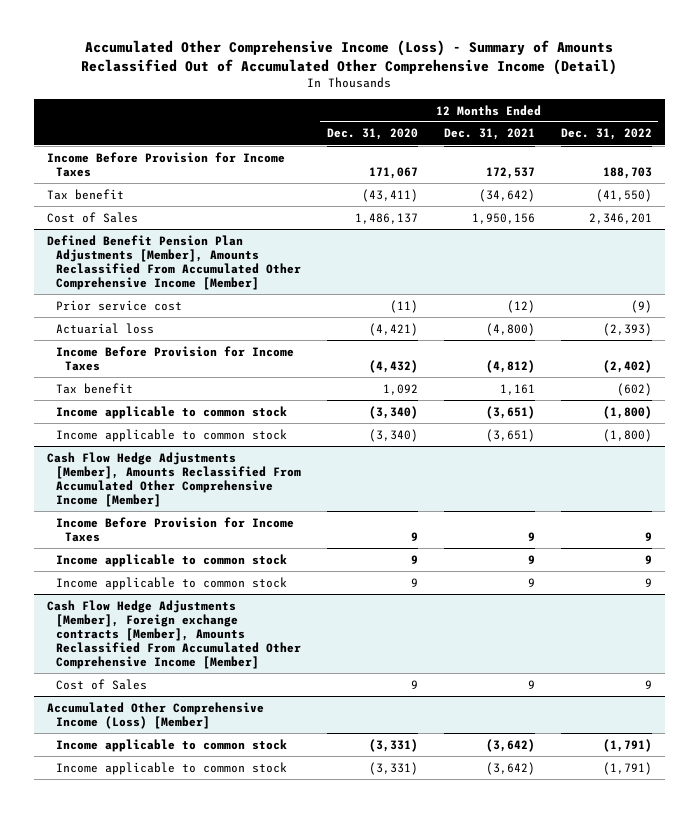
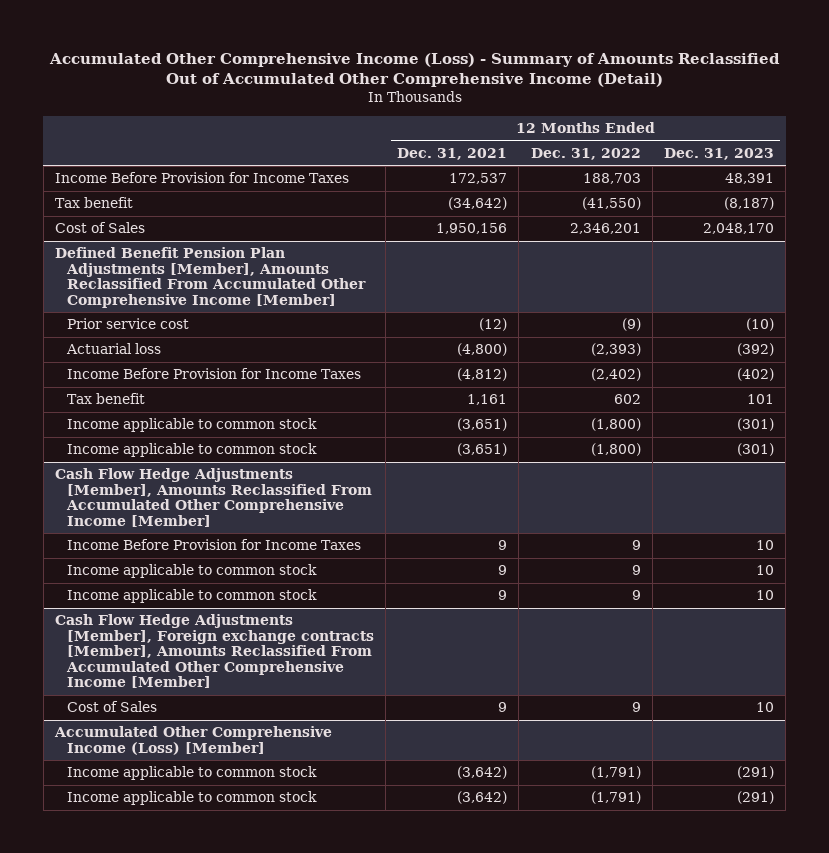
[326,128,418,141] Dec. 31, 2020 -> none
none -> [664,147,775,160] Dec. 31, 2023
[616,382,652,396] (602) -> [613,394,641,405] 602

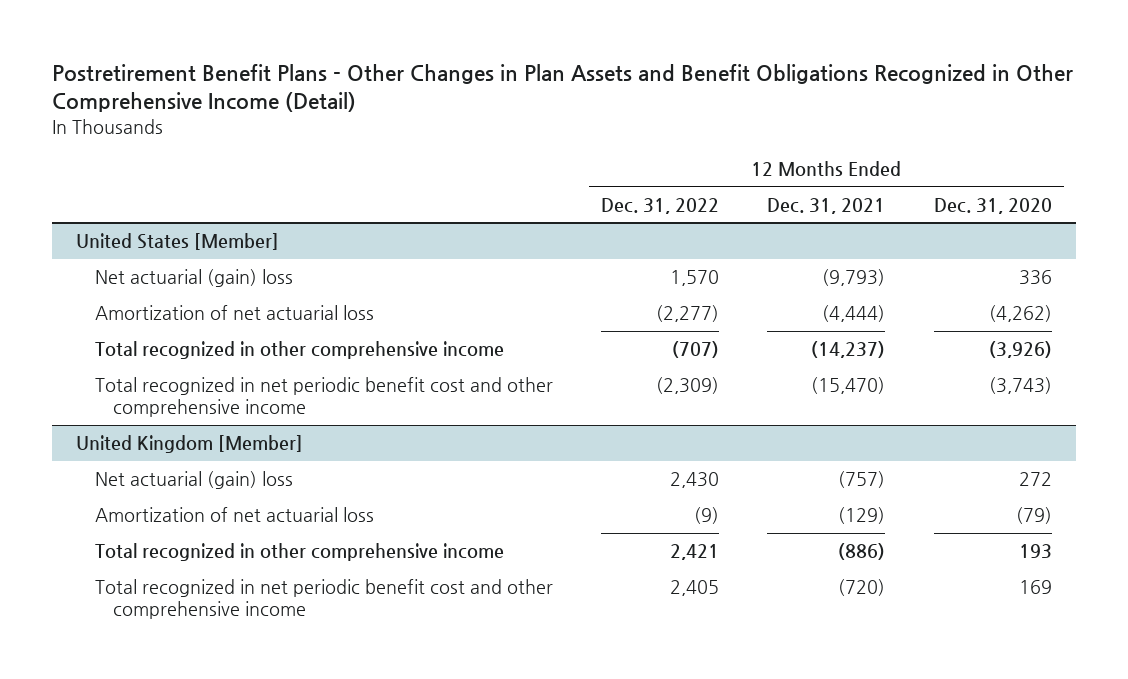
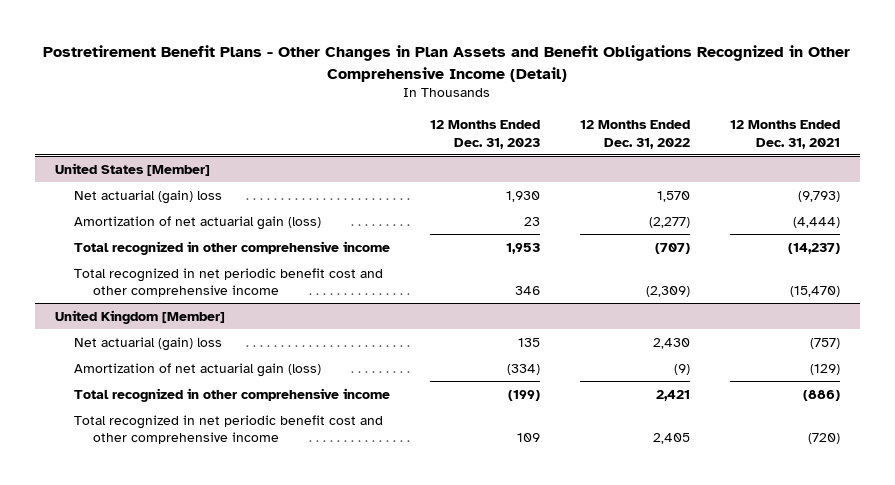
[933,197,1052,214] Dec. 31, 2020 -> none
none -> [429,120,540,149] 12 Months Ended Dec. 31, 2023
[94,305,374,321] Amortization of net actuarial loss -> [73,215,321,230] Amortization of net actuarial gain (loss)
[94,507,374,523] Amortization of net actuarial loss -> [73,362,321,377] Amortization of net actuarial gain (loss)

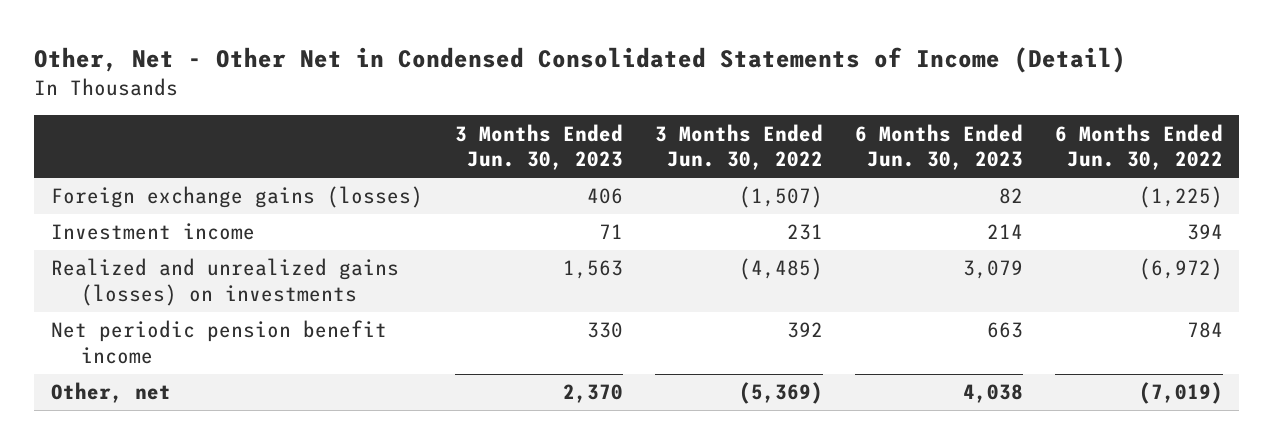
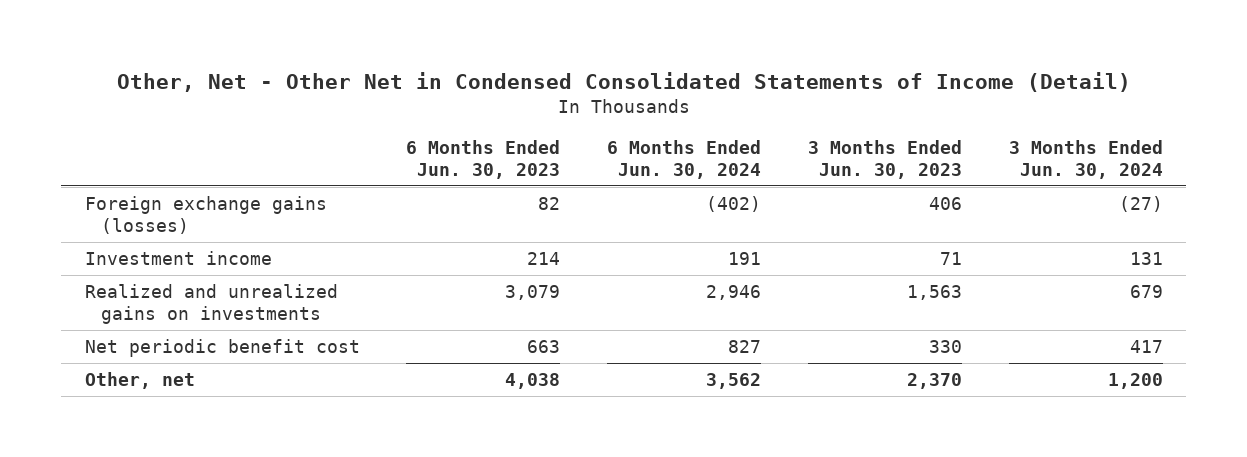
[654,123,823,171] 3 Months Ended Jun. 30, 2022 -> none
[1055,123,1224,171] 6 Months Ended Jun. 30, 2022 -> none
none -> [607,139,762,179] 6 Months Ended Jun. 30, 2024
none -> [1008,139,1163,179] 3 Months Ended Jun. 30, 2024
[50,258,399,307] Realized and unrealized gains (losses) on investments -> [84,283,338,325] Realized and unrealized gains on investments
[50,320,387,365] Net periodic pension benefit income -> [84,338,360,357] Net periodic benefit cost

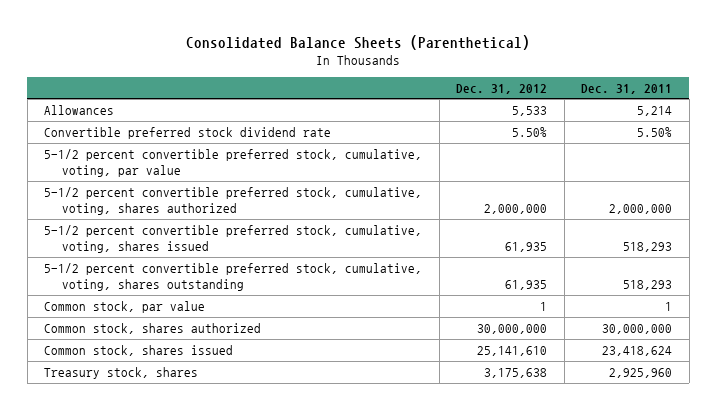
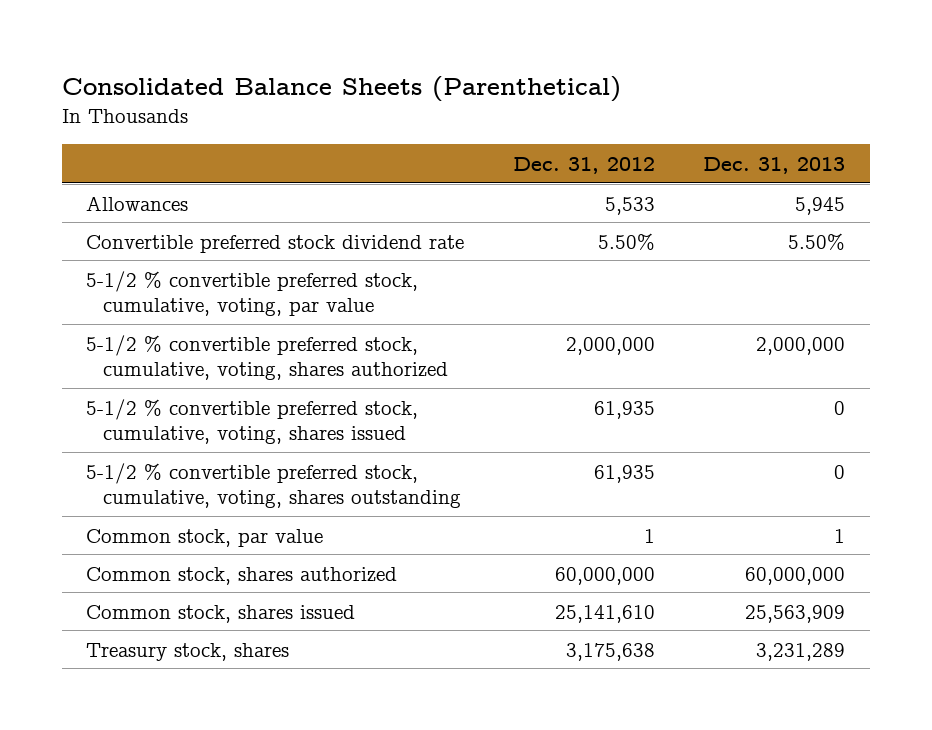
[581,83,673,94] Dec. 31, 2011 -> none
none -> [703,156,846,174] Dec. 31, 2013
[44,148,423,177] 5-1/2 percent convertible preferred stock, cumulative, voting, par value -> [86,270,419,316] 5-1/2 % convertible preferred stock, cumulative, voting, par value
[44,186,423,215] 5-1/2 percent convertible preferred stock, cumulative, voting, shares authorized -> [86,334,448,380] 5-1/2 % convertible preferred stock, cumulative, voting, shares authorized
[44,224,423,253] 5-1/2 percent convertible preferred stock, cumulative, voting, shares issued -> [86,398,419,444] 5-1/2 % convertible preferred stock, cumulative, voting, shares issued
[44,262,423,291] 5-1/2 percent convertible preferred stock, cumulative, voting, shares outstanding -> [86,462,461,508] 5-1/2 % convertible preferred stock, cumulative, voting, shares outstanding
[477,323,548,334] 30,000,000 -> [554,566,655,585] 60,000,000

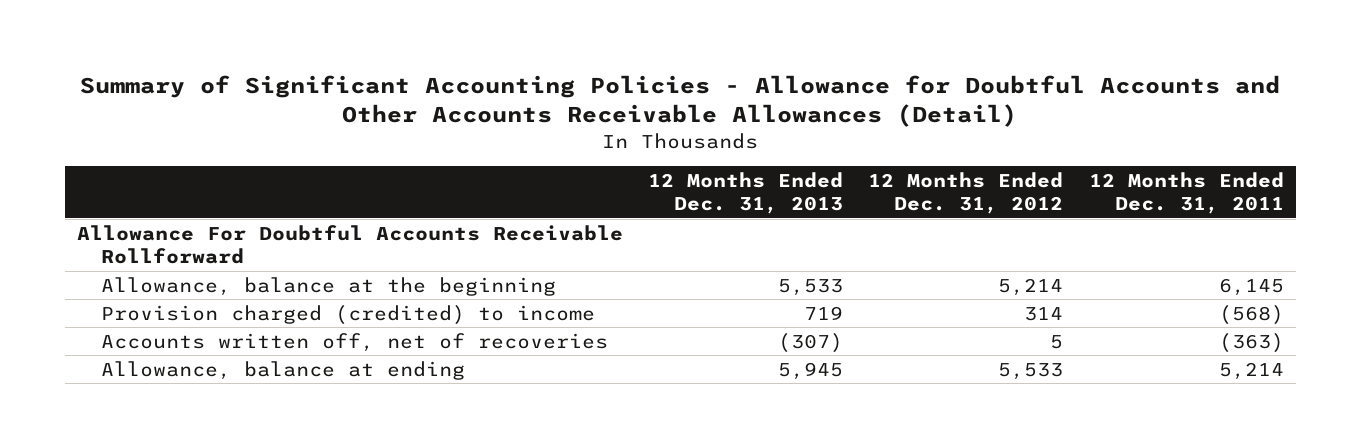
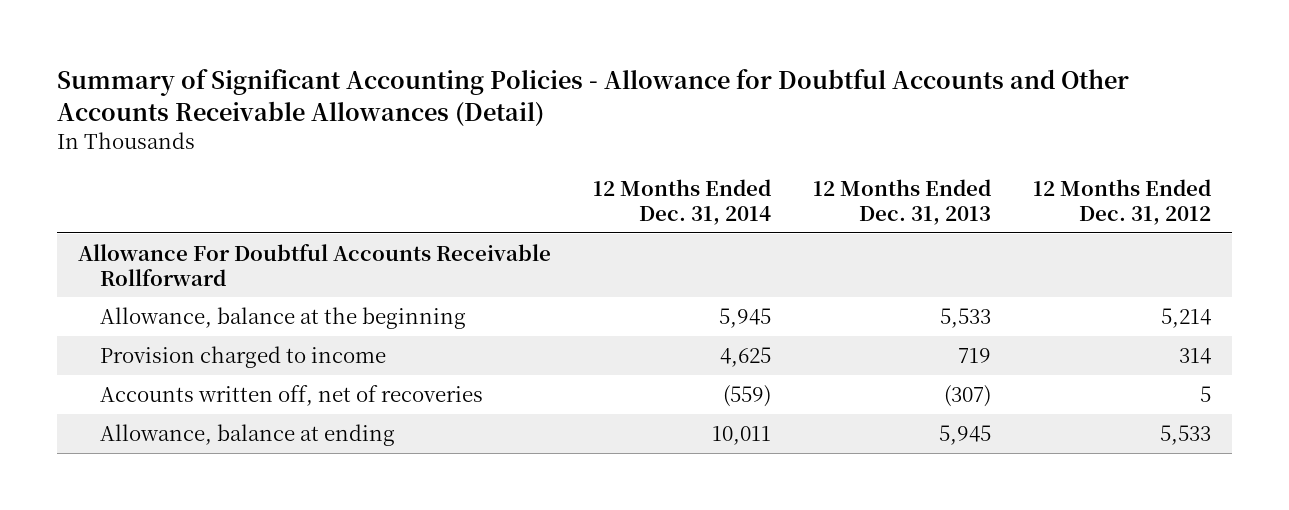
[1088,171,1284,215] 12 Months Ended Dec. 31, 2011 -> none
none -> [593,179,772,225] 12 Months Ended Dec. 31, 2014
[101,304,596,325] Provision charged (credited) to income -> [100,345,387,368] Provision charged to income

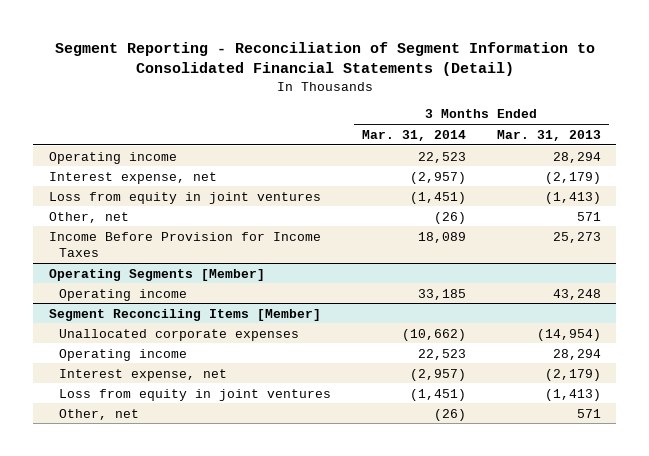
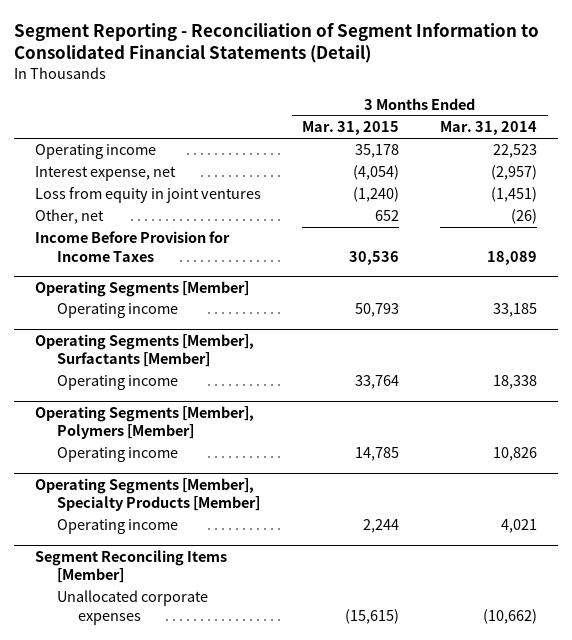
[496,129,601,141] Mar. 31, 2013 -> none
none -> [302,121,400,136] Mar. 31, 2015
none -> [34,333,254,367] Operating Segments [Member], Surfactants [Member]
none -> [56,375,178,391] Operating income
none -> [34,405,254,439] Operating Segments [Member], Polymers [Member]
none -> [56,447,178,463] Operating income
none -> [34,477,260,511] Operating Segments [Member], Specialty Products [Member]
none -> [56,519,178,535] Operating income
[59,348,188,361] Operating income -> none
[59,368,228,381] Interest expense, net -> none
[59,388,332,401] Loss from equity in joint ventures -> none
[59,408,140,420] Other, net -> none

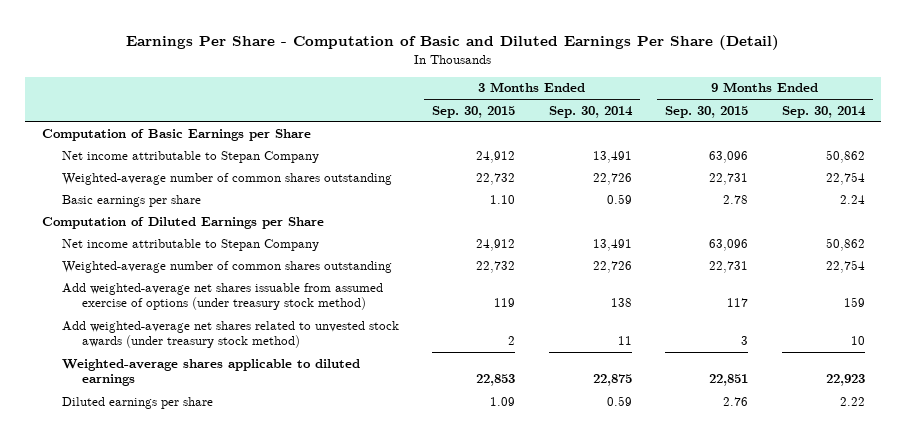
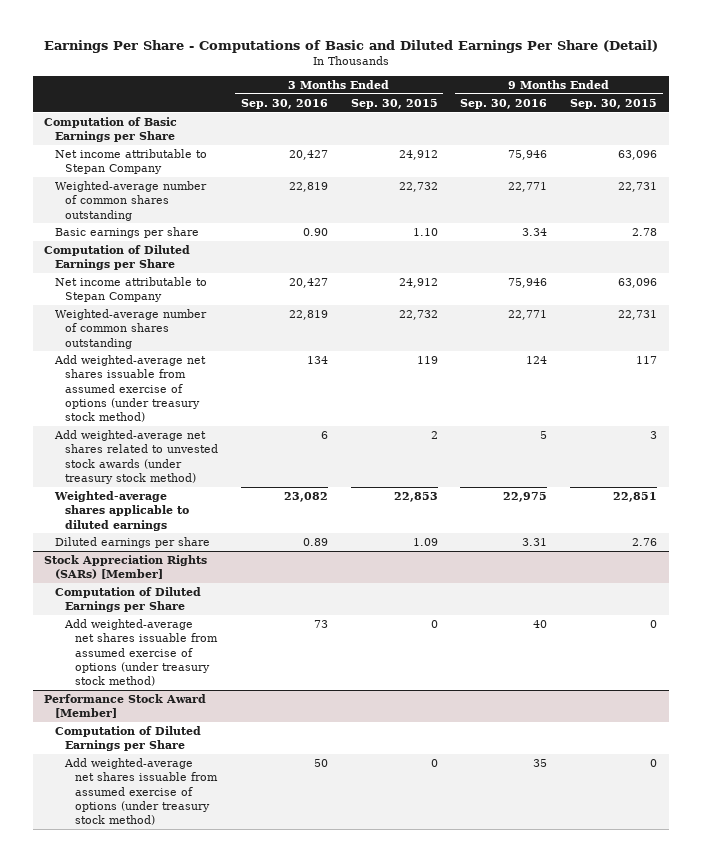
[126,34,780,50] Earnings Per Share - Computation of Basic and Diluted Earnings Per Share (Detail) -> [43,39,658,53] Earnings Per Share - Computations of Basic and Diluted Earnings Per Share (Detail)
[548,105,633,118] Sep. 30, 2014 -> none
[781,105,866,118] Sep. 30, 2014 -> none
none -> [240,98,328,109] Sep. 30, 2016
none -> [460,98,548,109] Sep. 30, 2016
none -> [44,554,208,580] Stock Appreciation Rights (SARs) [Member]
none -> [54,586,201,613] Computation of Diluted Earnings per Share
none -> [63,618,219,687] Add weighted-average net shares issuable from assumed exercise of options (under treasury stock method)
none -> [44,693,207,719] Performance Stock Award [Member]
none -> [54,725,201,752] Computation of Diluted Earnings per Share
none -> [63,757,219,826] Add weighted-average net shares issuable from assumed exercise of options (under treasury stock method)

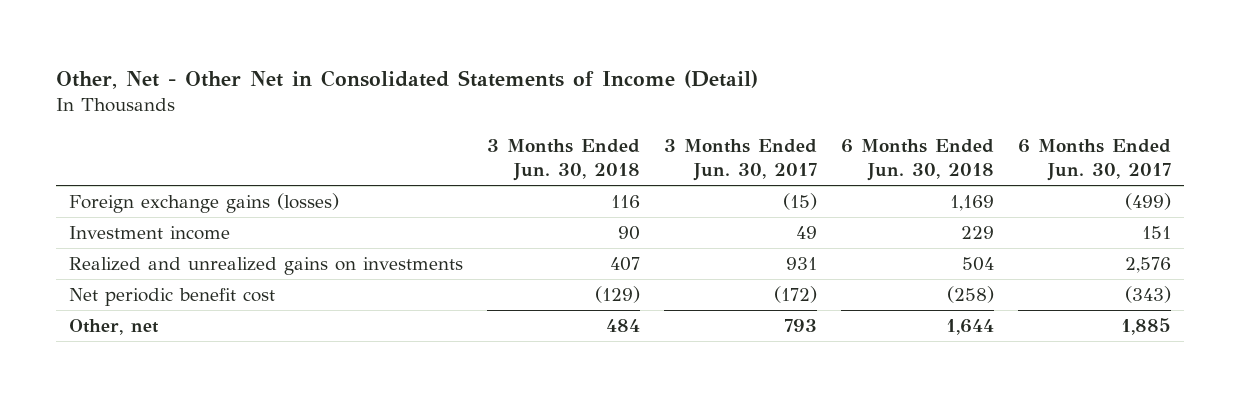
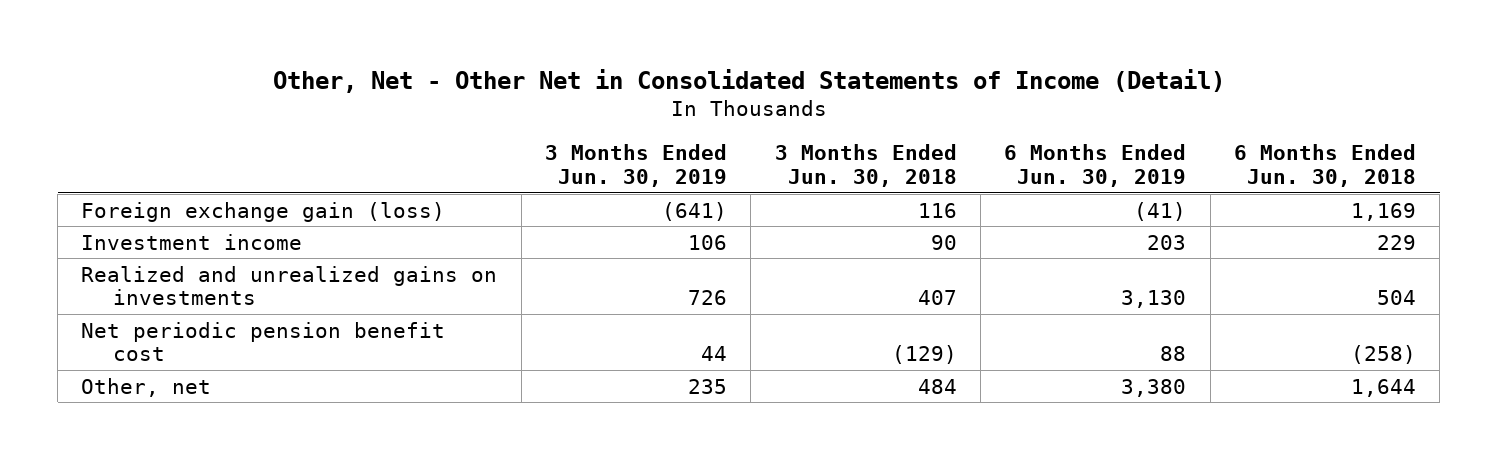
[664,138,818,182] 3 Months Ended Jun. 30, 2017 -> none
[1018,138,1172,182] 6 Months Ended Jun. 30, 2017 -> none
none -> [544,144,727,187] 3 Months Ended Jun. 30, 2019
none -> [1004,144,1187,187] 6 Months Ended Jun. 30, 2019
[68,192,339,213] Foreign exchange gains (losses) -> [81,201,446,222] Foreign exchange gain (loss)
[68,287,275,306] Net periodic benefit cost -> [81,321,446,362] Net periodic pension benefit cost

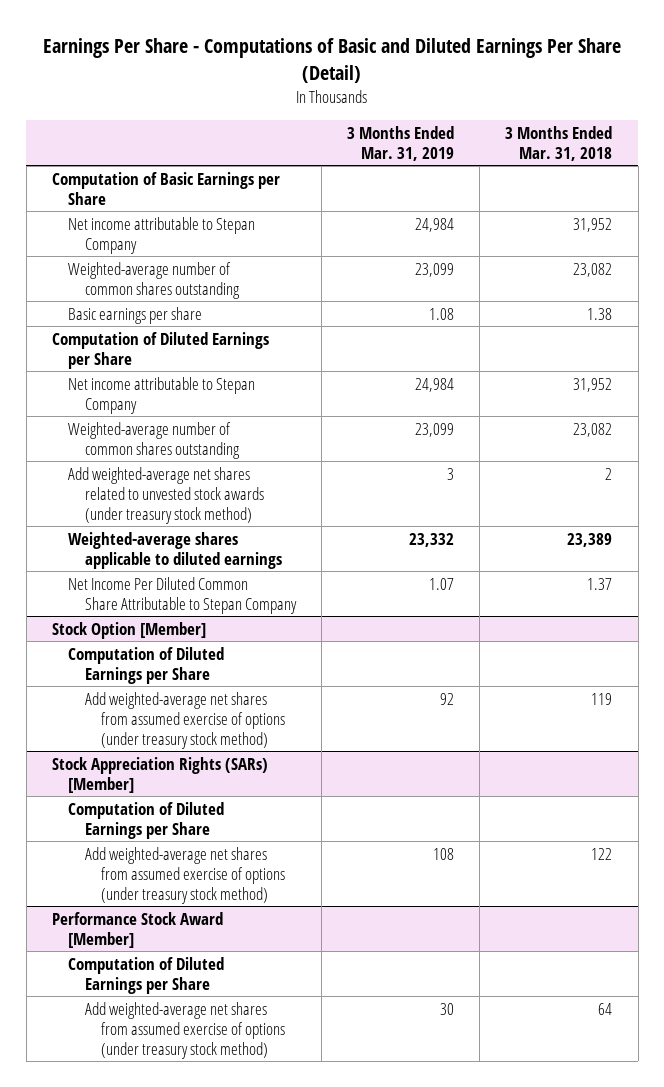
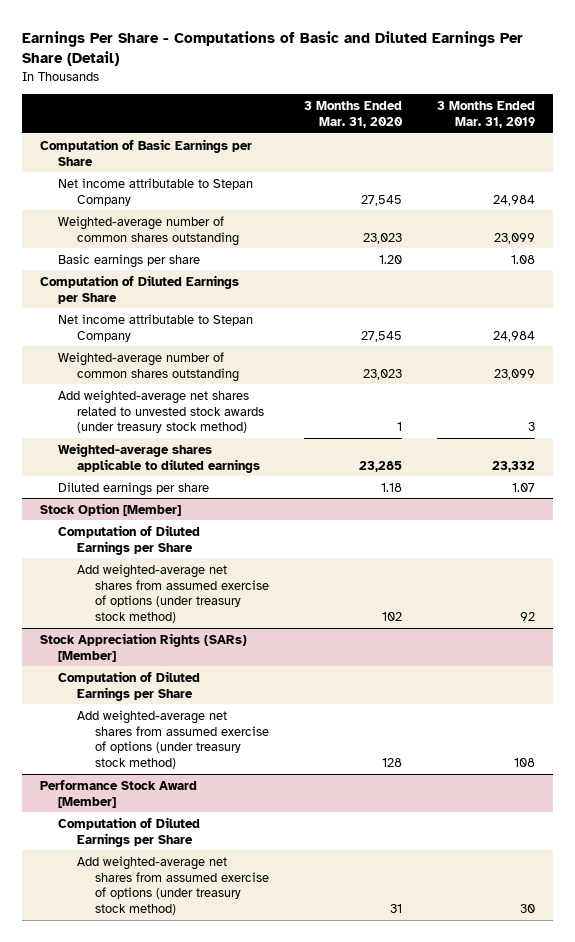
[505,125,613,162] 3 Months Ended Mar. 31, 2018 -> none
none -> [304,100,404,128] 3 Months Ended Mar. 31, 2020
[68,576,297,614] Net Income Per Diluted Common Share Attributable to Stepan Company -> [58,481,210,496] Diluted earnings per share

